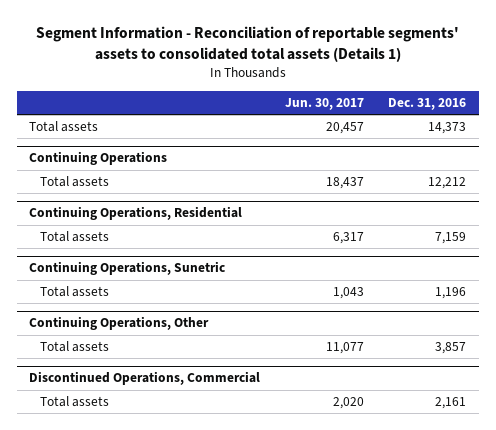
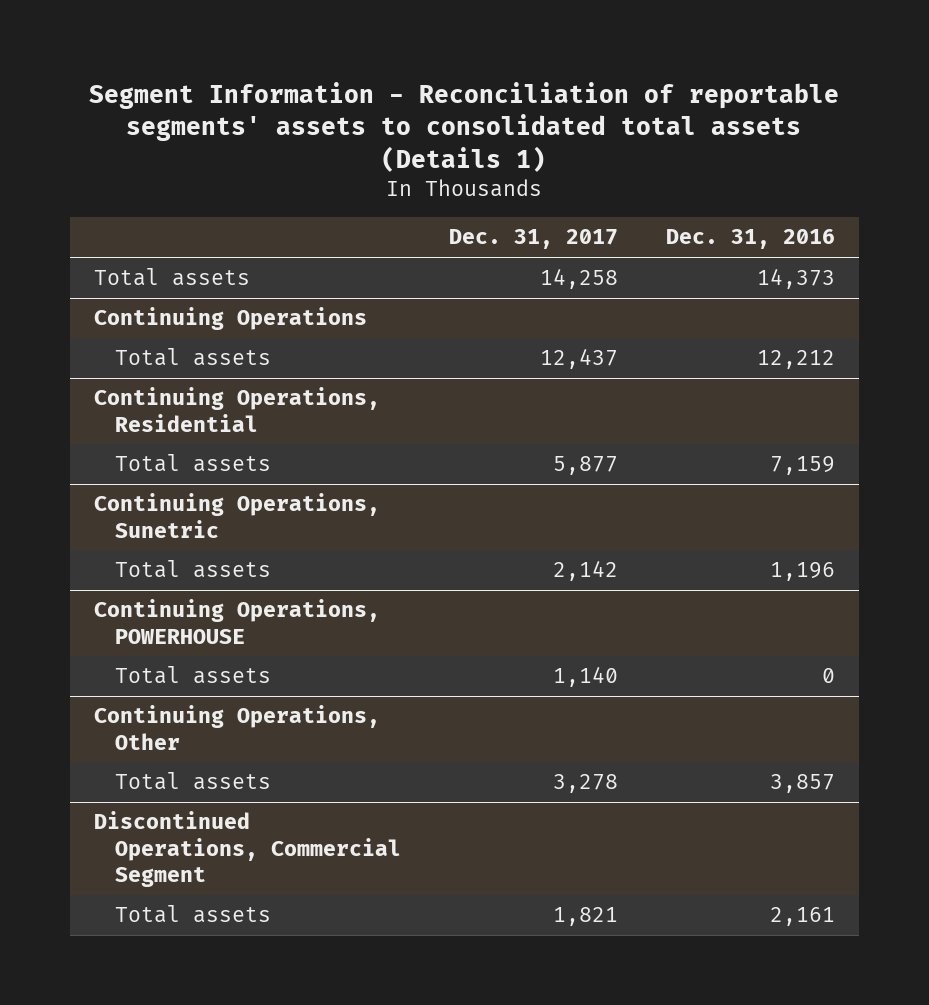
[284,98,364,111] Jun. 30, 2017 -> none
none -> [448,229,618,250] Dec. 31, 2017
none -> [93,599,380,644] Continuing Operations, POWERHOUSE
none -> [114,666,271,685] Total assets
[29,371,261,386] Discontinued Operations, Commercial -> [93,811,401,887] Discontinued Operations, Commercial Segment

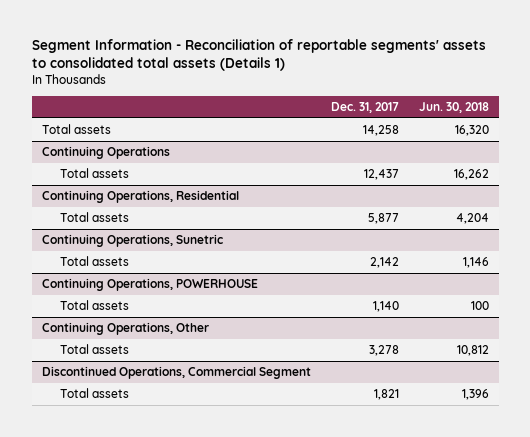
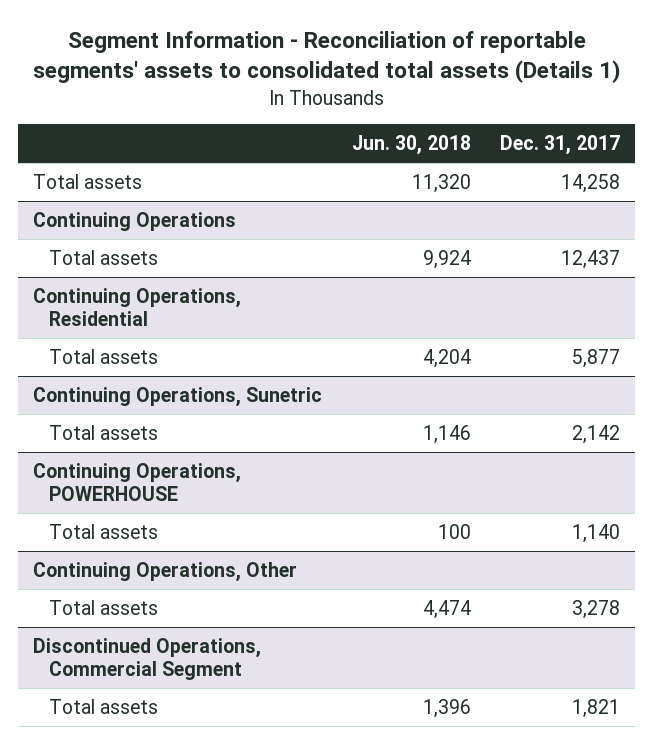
[454,124,489,136] 16,320 -> [411,174,471,194] 11,320
[453,168,489,180] 16,262 -> [422,250,471,270] 9,924
[456,344,489,356] 10,812 -> [422,600,471,620] 4,474

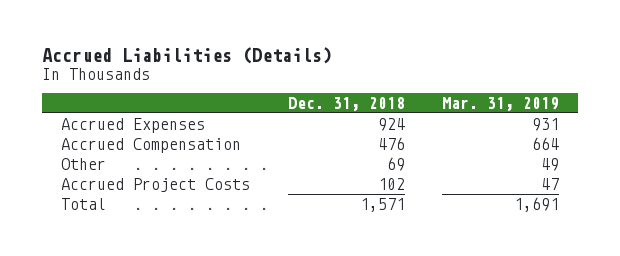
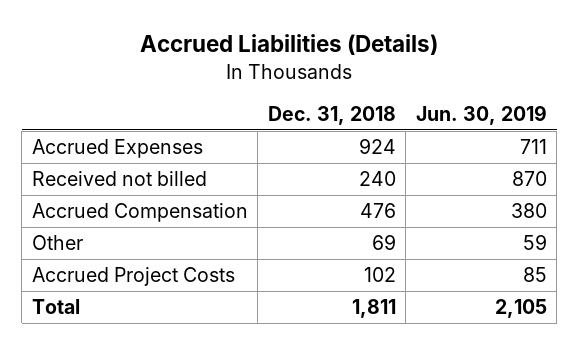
[442,96,560,111] Mar. 31, 2019 -> none
none -> [415,105,547,126] Jun. 30, 2019
none -> [31,170,207,186] Received not billed
[359,198,405,213] 1,571 -> [351,298,396,318] 1,811

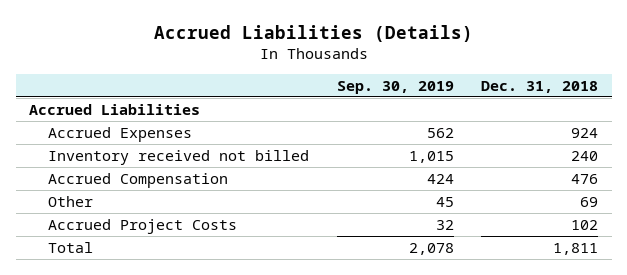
[415,105,547,126] Jun. 30, 2019 -> none
none -> [336,80,454,94] Sep. 30, 2019
none -> [29,103,201,115] Accrued Liabilities
[31,170,207,186] Received not billed -> [48,149,310,165] Inventory received not billed

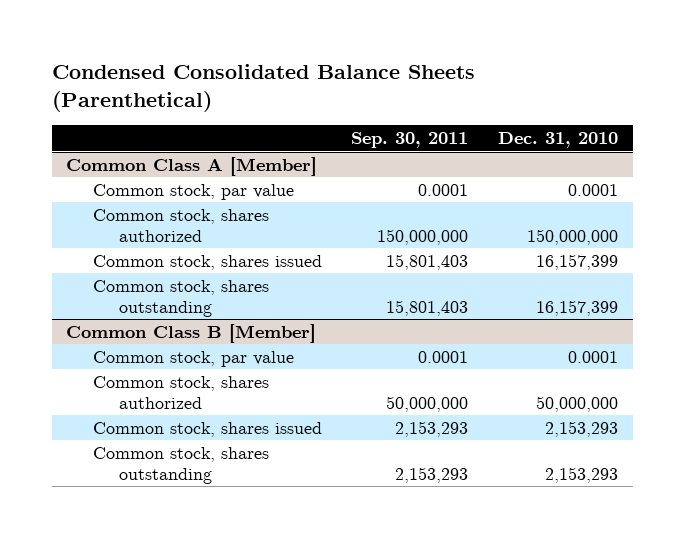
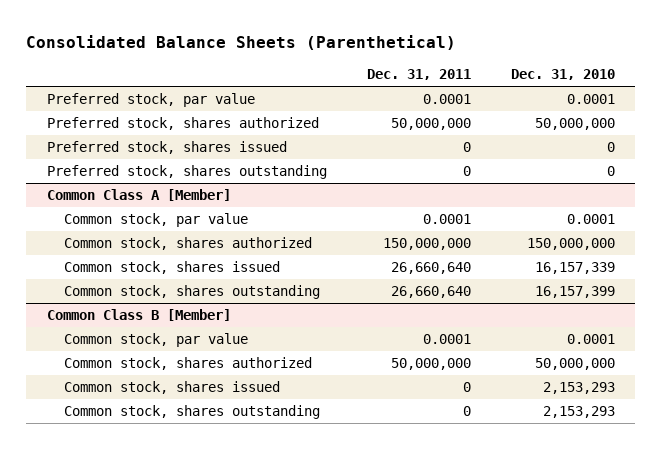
[51,64,475,113] Condensed Consolidated Balance Sheets (Parenthetical) -> [26,35,457,51] Consolidated Balance Sheets (Parenthetical)
[351,132,469,149] Sep. 30, 2011 -> none
none -> [366,69,471,81] Dec. 31, 2011
none -> [46,92,255,107] Preferred stock, par value
none -> [46,116,319,130] Preferred stock, shares authorized
none -> [46,140,287,154] Preferred stock, shares issued
none -> [46,164,327,179] Preferred stock, shares outstanding
[535,253,618,270] 16,157,399 -> [535,261,616,274] 16,157,339

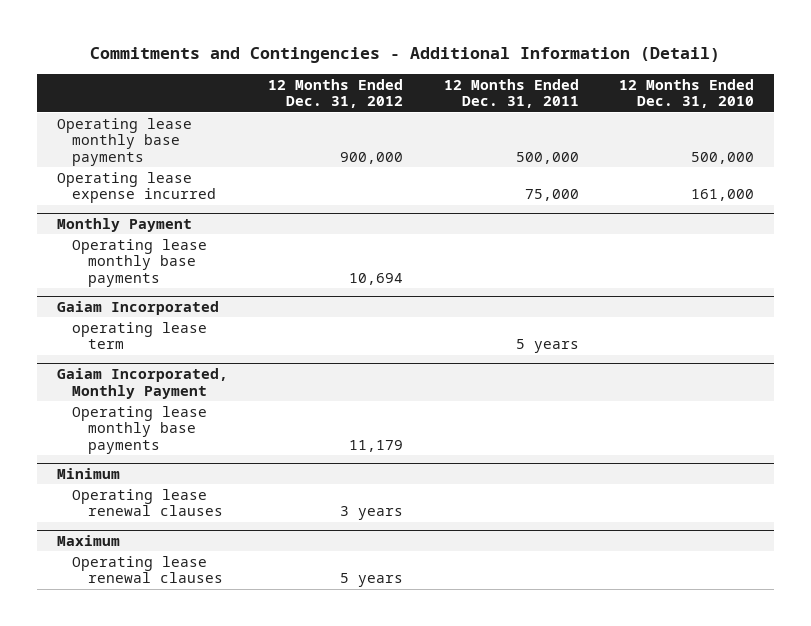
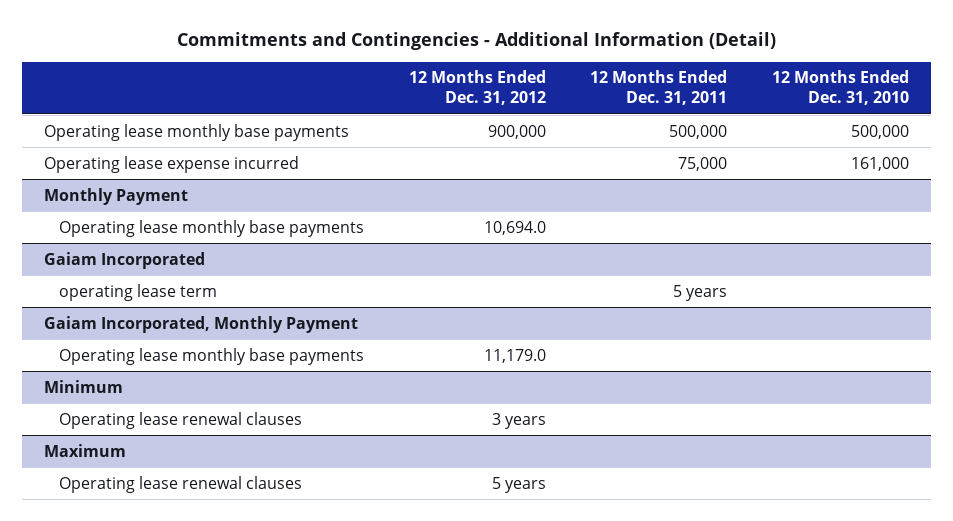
[349,273,404,286] 10,694 -> [483,220,546,235] 10,694.0
[349,440,404,453] 11,179 -> [483,348,546,363] 11,179.0

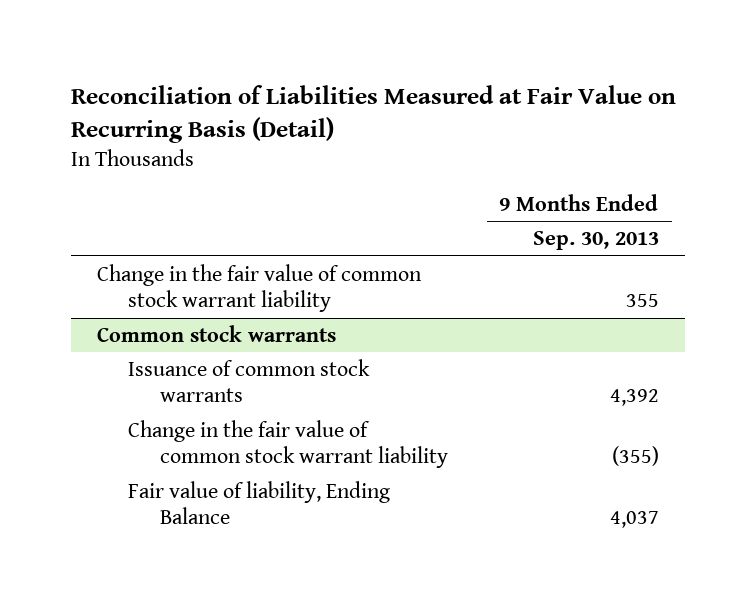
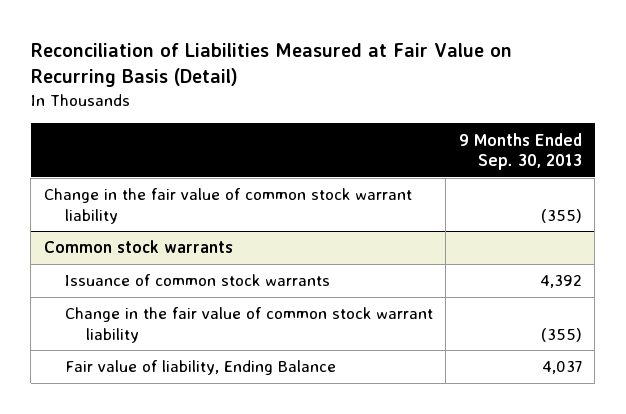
[625,294,659,308] 355 -> [540,208,582,223] (355)

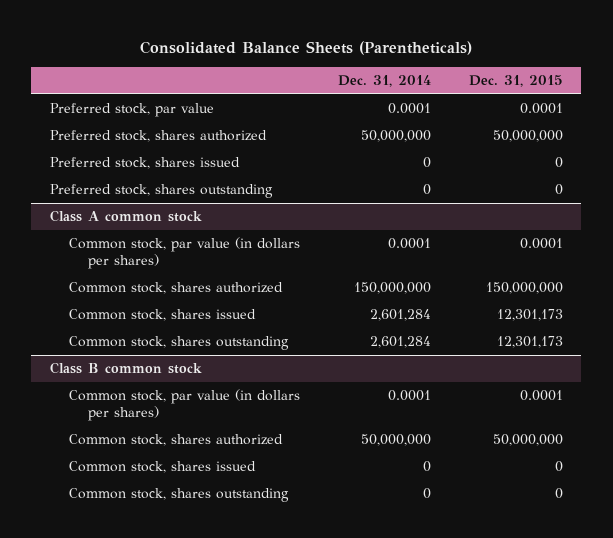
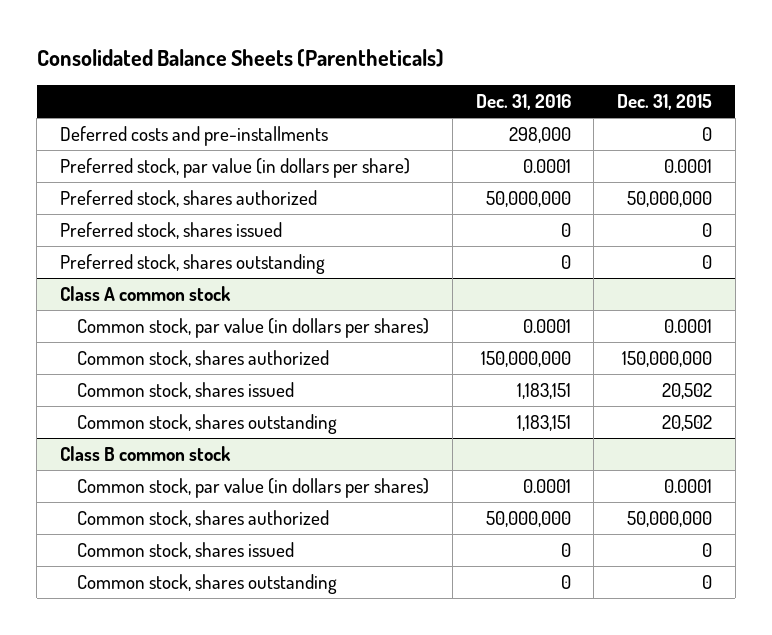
[337,75,431,88] Dec. 31, 2014 -> none
none -> [475,94,571,111] Dec. 31, 2016
none -> [59,125,328,146] Deferred costs and pre-installments
[50,103,215,118] Preferred stock, par value -> [59,157,410,178] Preferred stock, par value (in dollars per share)
[496,309,563,322] 12,301,173 -> [662,382,713,399] 20,502
[496,336,563,349] 12,301,173 -> [662,414,713,431] 20,502

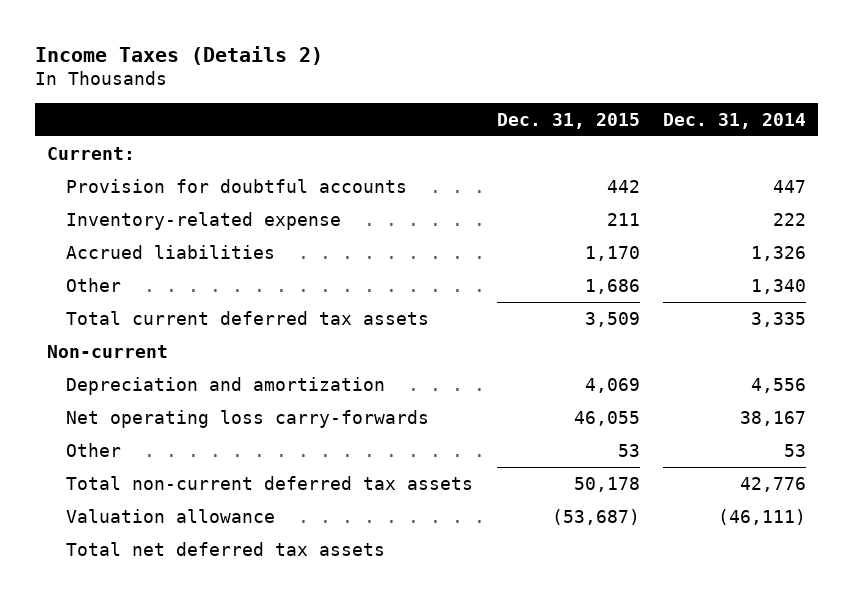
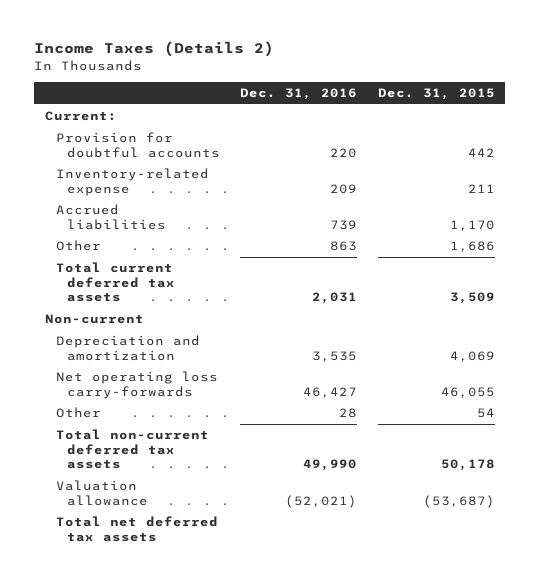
[663,112,807,129] Dec. 31, 2014 -> none
none -> [240,88,358,101] Dec. 31, 2016
[617,443,640,457] 53 -> [476,408,495,419] 54

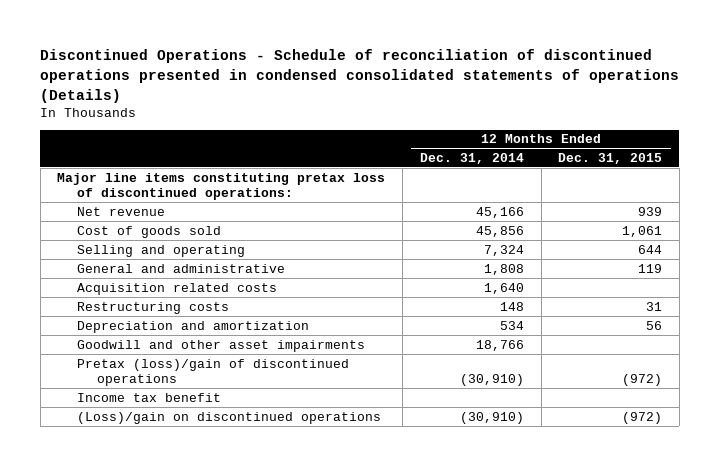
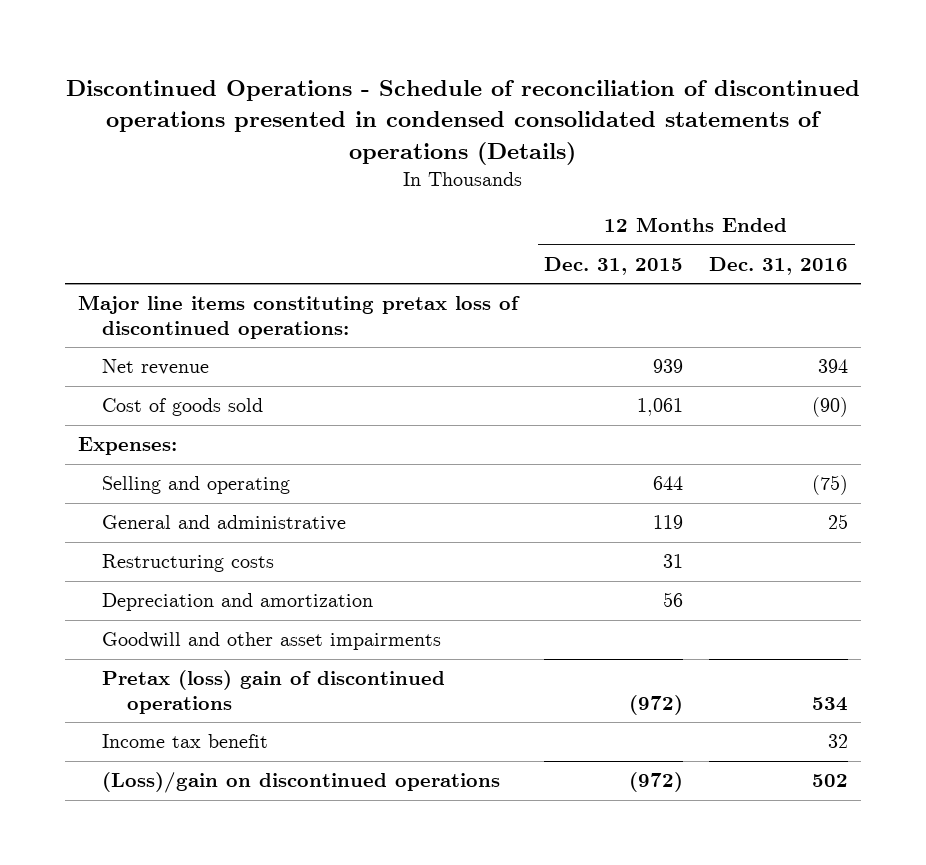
[419,152,524,164] Dec. 31, 2014 -> none
none -> [709,257,849,276] Dec. 31, 2016
none -> [77,437,177,456] Expenses:
[77,282,278,295] Acquisition related costs -> none
[77,358,350,387] Pretax (loss)/gain of discontinued operations -> [102,670,446,714] Pretax (loss) gain of discontinued operations

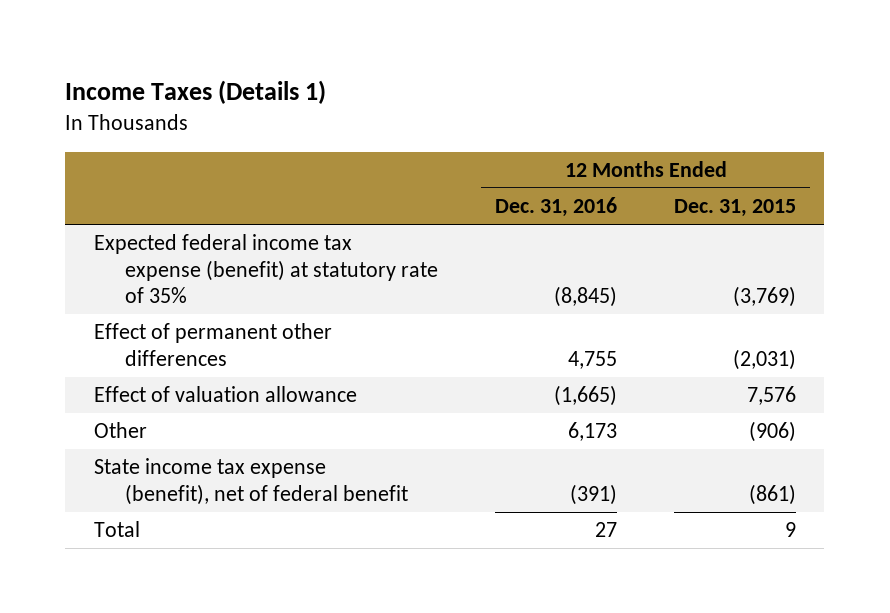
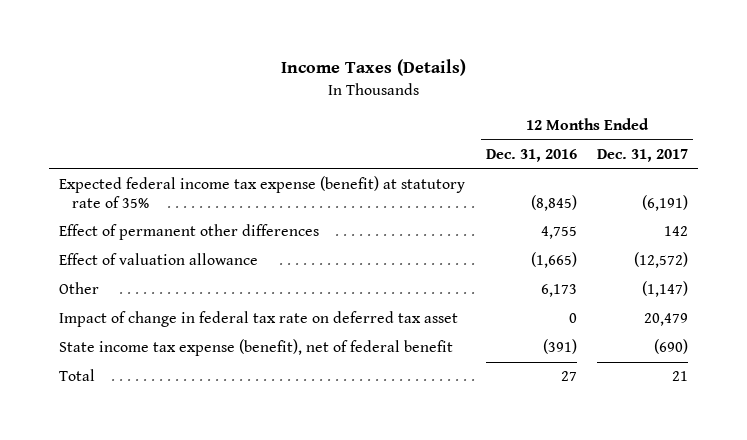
[65,79,327,104] Income Taxes (Details 1) -> [280,59,466,77] Income Taxes (Details)
[674,199,797,218] Dec. 31, 2015 -> none
none -> [597,148,689,162] Dec. 31, 2017
none -> [59,311,459,328] Impact of change in federal tax rate on deferred tax asset

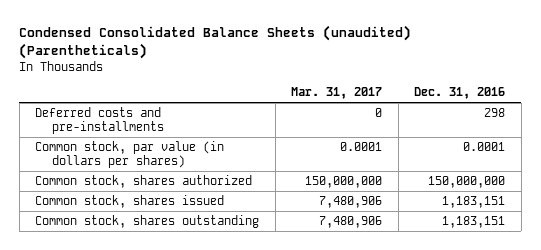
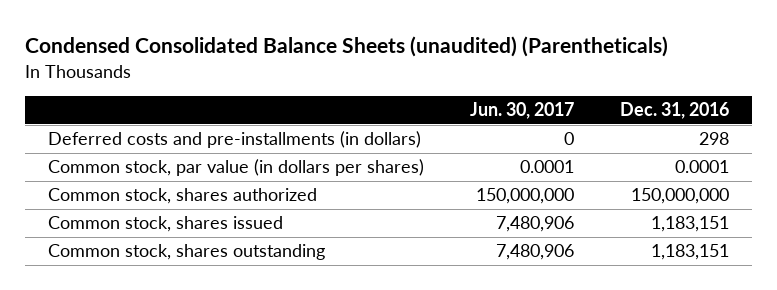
[291,87,383,100] Mar. 31, 2017 -> none
none -> [469,102,574,120] Jun. 30, 2017
[35,107,165,135] Deferred costs and pre-installments -> [48,131,422,149] Deferred costs and pre-installments (in dollars)

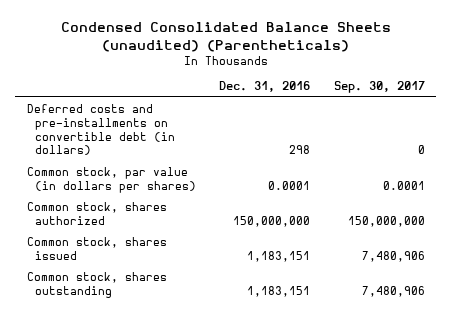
[469,102,574,120] Jun. 30, 2017 -> none
none -> [333,81,425,94] Sep. 30, 2017
[48,131,422,149] Deferred costs and pre-installments (in dollars) -> [26,103,176,156] Deferred costs and pre-installments on convertible debt (in dollars)

